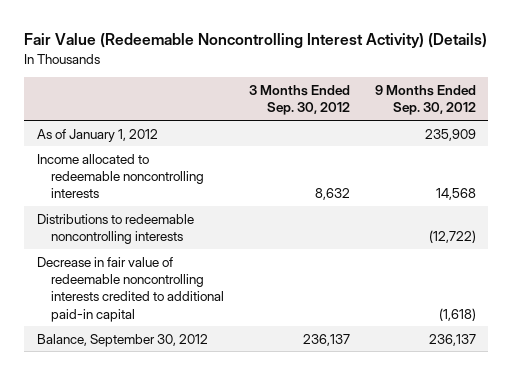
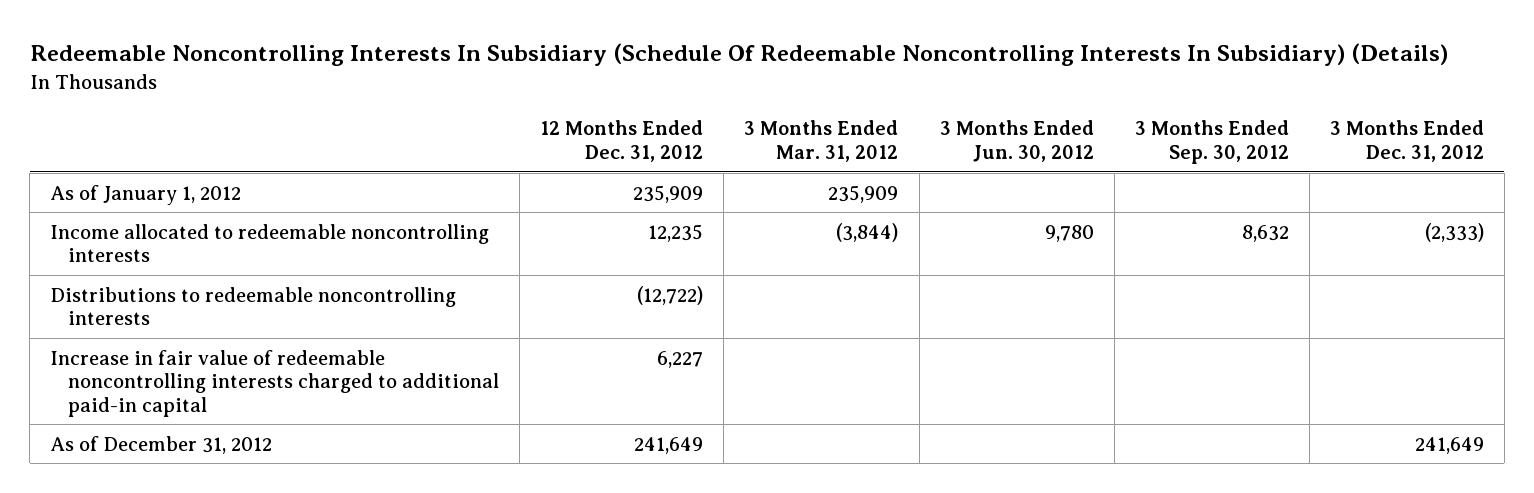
[24,33,488,49] Fair Value (Redeemable Noncontrolling Interest Activity) (Details) -> [29,43,1448,67] Redeemable Noncontrolling Interests In Subsidiary (Schedule Of Redeemable Noncontrolling Interests In Subsidiary) (Details)
[374,85,476,116] 9 Months Ended Sep. 30, 2012 -> none
none -> [540,120,704,162] 12 Months Ended Dec. 31, 2012
none -> [744,120,899,162] 3 Months Ended Mar. 31, 2012
none -> [939,120,1094,162] 3 Months Ended Jun. 30, 2012
none -> [1329,120,1484,162] 3 Months Ended Dec. 31, 2012
[36,333,208,347] Balance, September 30, 2012 -> none
[36,256,225,322] Decrease in fair value of redeemable noncontrolling interests credited to additional paid-in capital -> [50,349,500,417] Increase in fair value of redeemable noncontrolling interests charged to additional paid-in capital
none -> [50,435,273,454] As of December 31, 2012

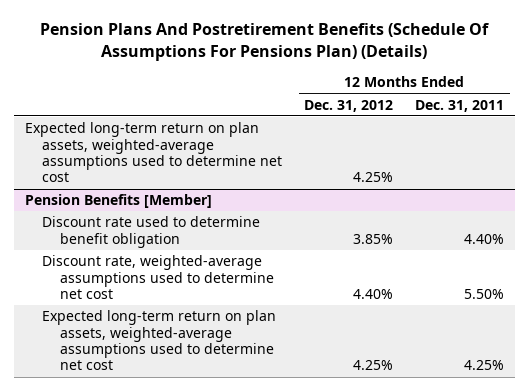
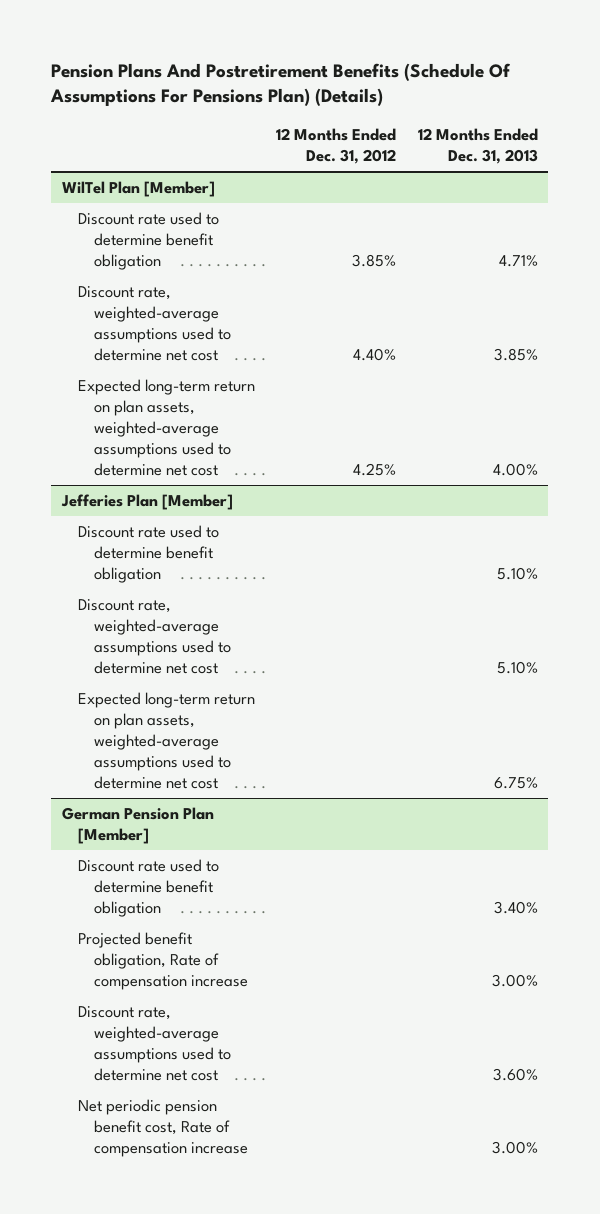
[415,99,505,112] Dec. 31, 2011 -> none
none -> [417,127,538,164] 12 Months Ended Dec. 31, 2013
[24,122,283,183] Expected long-term return on plan assets, weighted-average assumptions used to determine net cost -> none
[24,194,212,209] Pension Benefits [Member] -> [62,180,216,197] WilTel Plan [Member]
none -> [61,493,234,510] Jefferies Plan [Member]
none -> [78,524,220,584] Discount rate used to determine benefit obligation
none -> [78,598,232,675] Discount rate, weighted-average assumptions used to determine net cost
none -> [78,691,256,790] Expected long-term return on plan assets, weighted-average assumptions used to determine net cost
none -> [62,806,215,845] German Pension Plan [Member]
none -> [78,858,220,918] Discount rate used to determine benefit obligation
none -> [78,931,249,991] Projected benefit obligation, Rate of compensation increase
none -> [78,1005,232,1082] Discount rate, weighted-average assumptions used to determine net cost
none -> [78,1098,249,1158] Net periodic pension benefit cost, Rate of compensation increase

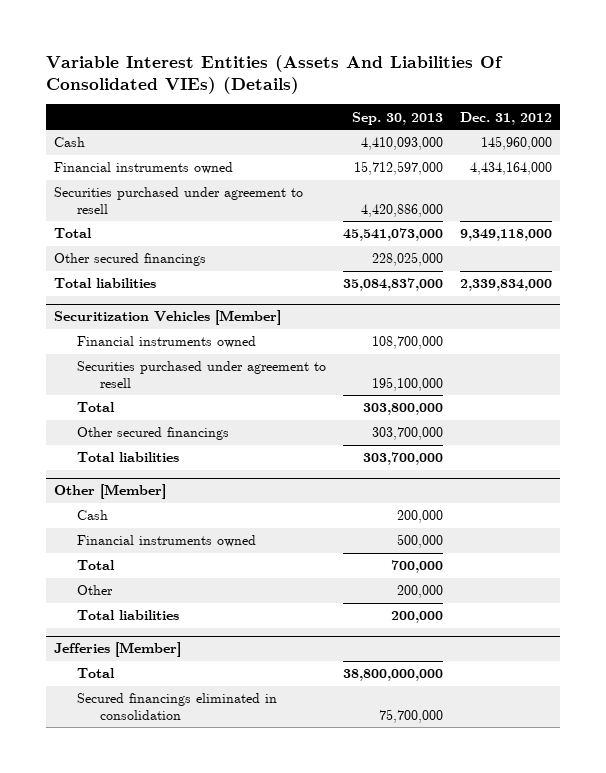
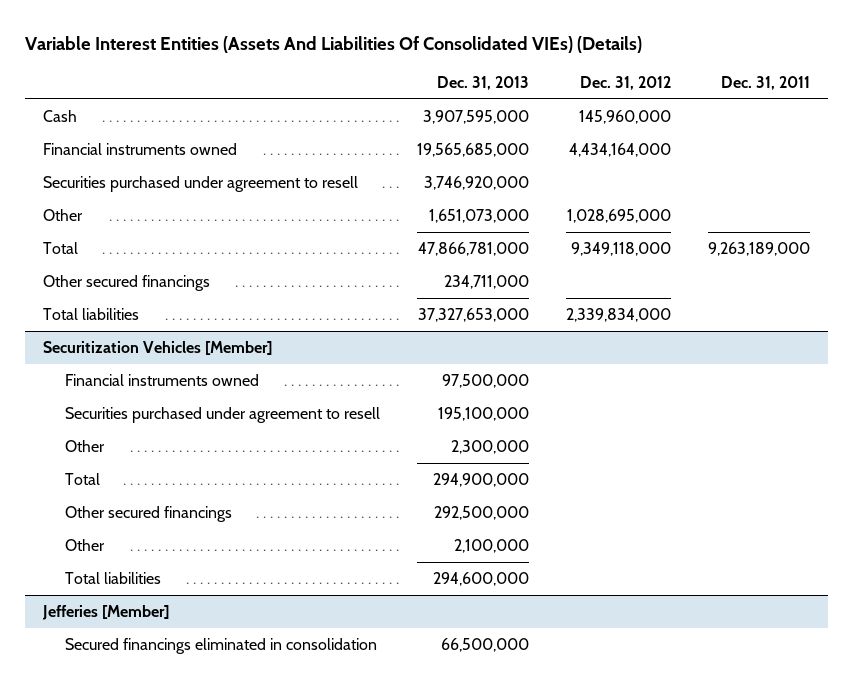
[351,111,443,125] Sep. 30, 2013 -> none
none -> [436,76,529,91] Dec. 31, 2013
none -> [720,76,810,91] Dec. 31, 2011
none -> [42,208,83,221] Other
none -> [65,439,106,452] Other
none -> [65,538,106,551] Other
[54,484,167,500] Other [Member] -> none
[77,510,109,521] Cash -> none
[77,535,257,548] Financial instruments owned -> none
[77,560,116,571] Total -> none
[77,585,114,596] Other -> none
[77,610,180,621] Total liabilities -> none
[77,668,116,679] Total -> none

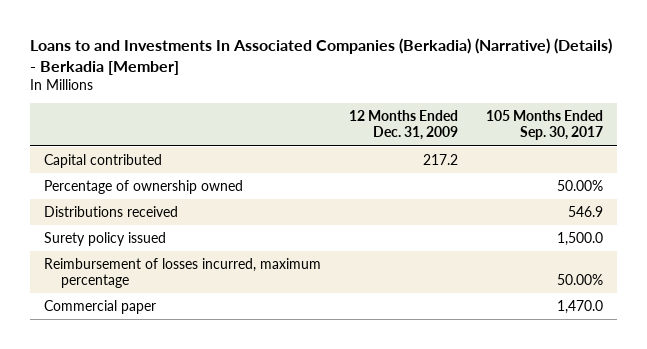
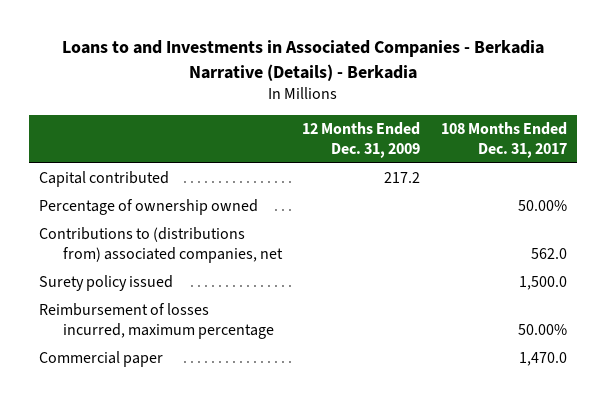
[29,37,612,75] Loans to and Investments In Associated Companies (Berkadia) (Narrative) (Details) - Berkadia [Member] -> [62,40,545,81] Loans to and Investments in Associated Companies - Berkadia Narrative (Details) - Berkadia
[486,110,604,141] 105 Months Ended Sep. 30, 2017 -> none
none -> [441,122,568,159] 108 Months Ended Dec. 31, 2017
[43,206,178,218] Distributions received -> [39,226,283,264] Contributions to (distributions from) associated companies, net

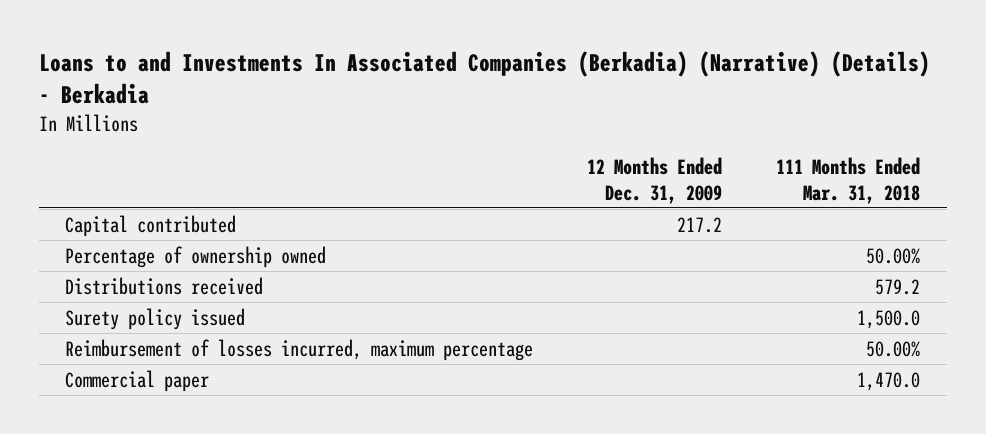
[62,40,545,81] Loans to and Investments in Associated Companies - Berkadia Narrative (Details) - Berkadia -> [38,50,930,104] Loans to and Investments In Associated Companies (Berkadia) (Narrative) (Details) - Berkadia
[441,122,568,159] 108 Months Ended Dec. 31, 2017 -> none
none -> [776,157,921,204] 111 Months Ended Mar. 31, 2018
[39,226,283,264] Contributions to (distributions from) associated companies, net -> [65,276,264,295] Distributions received

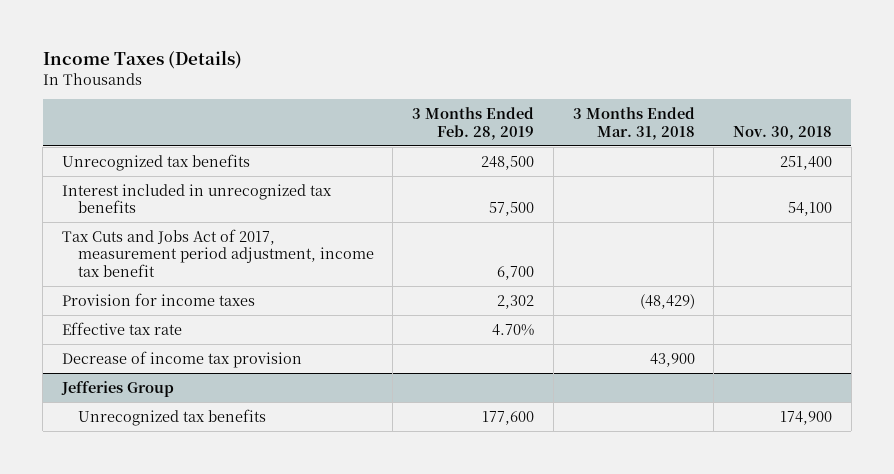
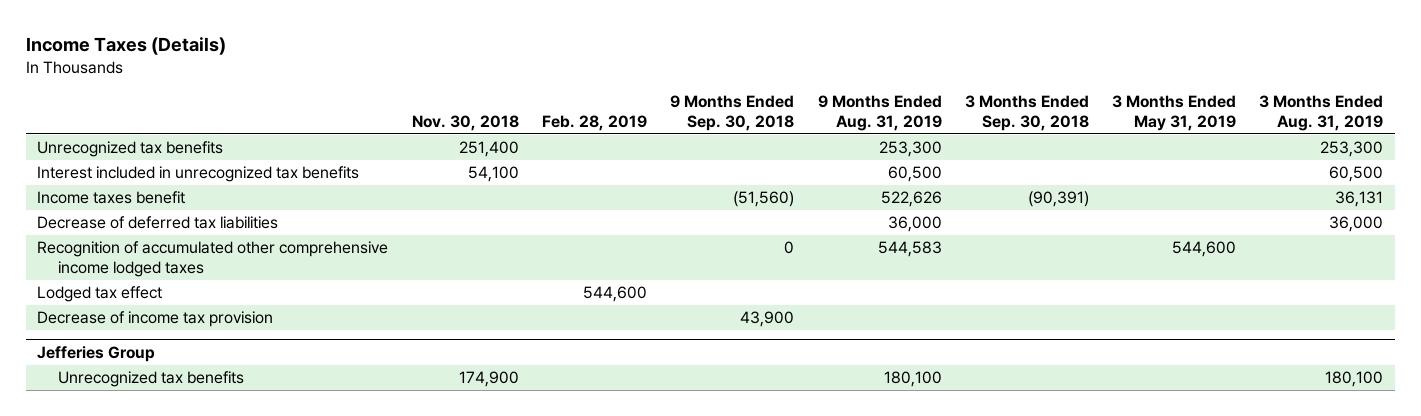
[412,107,535,140] 3 Months Ended Feb. 28, 2019 -> none
[572,107,695,140] 3 Months Ended Mar. 31, 2018 -> none
none -> [541,114,647,131] Feb. 28, 2019
none -> [670,95,795,131] 9 Months Ended Sep. 30, 2018
none -> [817,95,942,131] 9 Months Ended Aug. 31, 2019
none -> [964,95,1089,131] 3 Months Ended Sep. 30, 2018
none -> [1112,95,1237,131] 3 Months Ended May 31, 2019
none -> [1259,95,1384,131] 3 Months Ended Aug. 31, 2019
[61,228,374,278] Tax Cuts and Jobs Act of 2017, measurement period adjustment, income tax benefit -> none
[61,321,182,335] Effective tax rate -> none
[61,292,255,306] Provision for income taxes -> [37,191,186,205] Income taxes benefit
none -> [37,216,279,230] Decrease of deferred tax liabilities
none -> [37,241,389,277] Recognition of accumulated other comprehensive income lodged taxes
none -> [37,286,163,303] Lodged tax effect

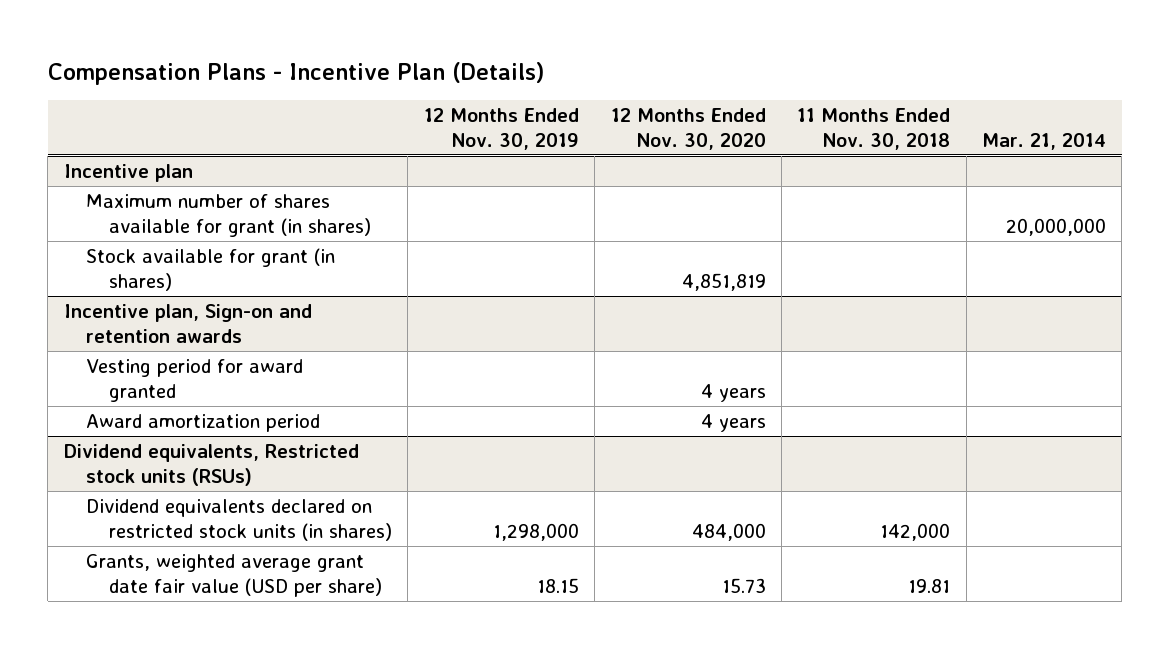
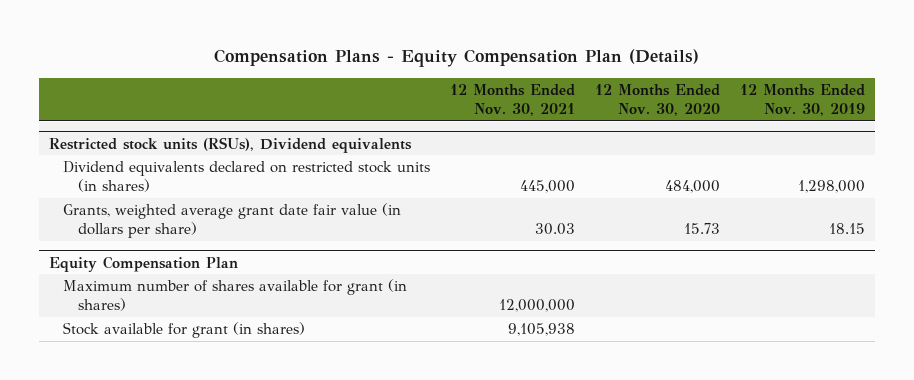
[47,61,544,85] Compensation Plans - Incentive Plan (Details) -> [213,49,699,68] Compensation Plans - Equity Compensation Plan (Details)
[797,108,951,150] 11 Months Ended Nov. 30, 2018 -> none
[982,132,1107,150] Mar. 21, 2014 -> none
none -> [450,83,576,116] 12 Months Ended Nov. 30, 2021
[63,164,193,183] Incentive plan -> none
[86,194,371,237] Maximum number of shares available for grant (in shares) -> none
[86,248,336,291] Stock available for grant (in shares) -> none
[63,304,312,343] Incentive plan, Sign-on and retention awards -> none
[86,359,304,402] Vesting period for award granted -> none
[86,414,321,433] Award amortization period -> none
[63,444,359,486] Dividend equivalents, Restricted stock units (RSUs) -> [48,136,412,153] Restricted stock units (RSUs), Dividend equivalents
[86,554,382,597] Grants, weighted average grant date fair value (USD per share) -> [63,203,402,239] Grants, weighted average grant date fair value (in dollars per share)
none -> [48,255,238,272] Equity Compensation Plan
none -> [63,279,408,312] Maximum number of shares available for grant (in shares)
none -> [63,322,306,339] Stock available for grant (in shares)

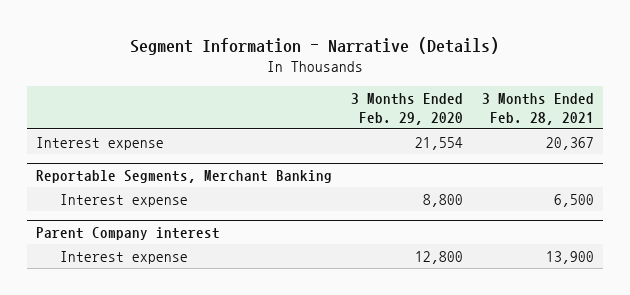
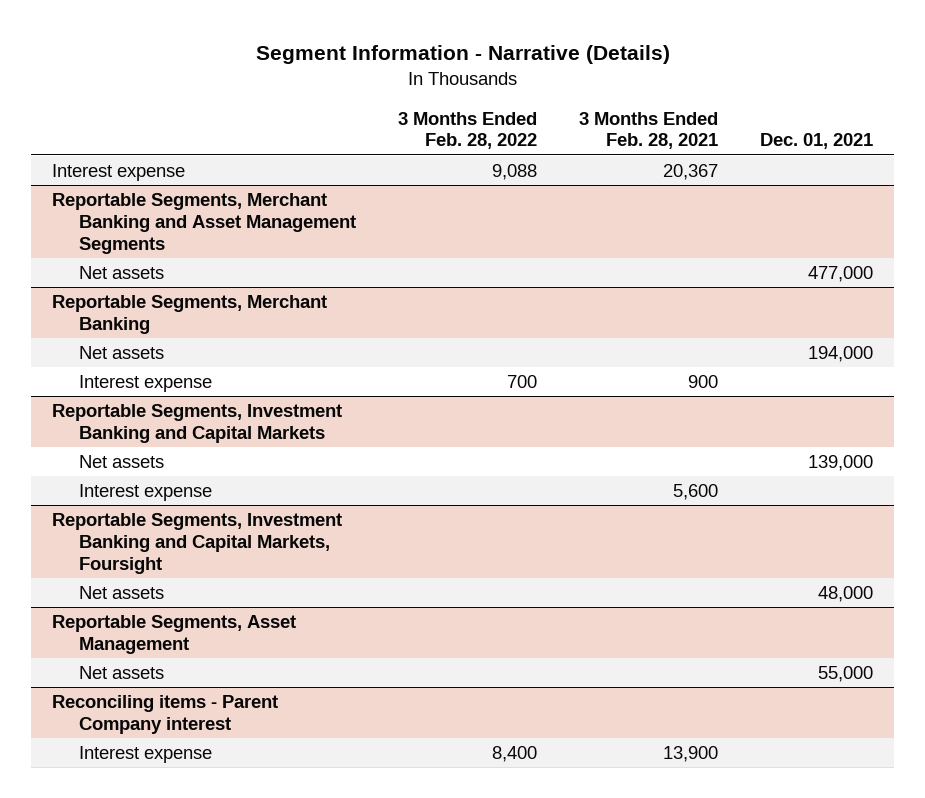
[351,92,464,125] 3 Months Ended Feb. 29, 2020 -> none
none -> [397,111,537,150] 3 Months Ended Feb. 28, 2022
none -> [759,133,873,150] Dec. 01, 2021
none -> [52,193,357,254] Reportable Segments, Merchant Banking and Asset Management Segments
none -> [79,266,165,280] Net assets
none -> [79,346,165,360] Net assets
[554,193,595,207] 6,500 -> [687,375,718,389] 900
none -> [52,404,343,443] Reportable Segments, Investment Banking and Capital Markets
none -> [79,455,165,469] Net assets
none -> [79,484,213,502] Interest expense
none -> [52,513,343,574] Reportable Segments, Investment Banking and Capital Markets, Foursight
none -> [79,586,165,600] Net assets
none -> [52,615,297,654] Reportable Segments, Asset Management
none -> [79,666,165,680] Net assets
[36,227,221,241] Parent Company interest -> [52,695,279,734] Reconciling items - Parent Company interest

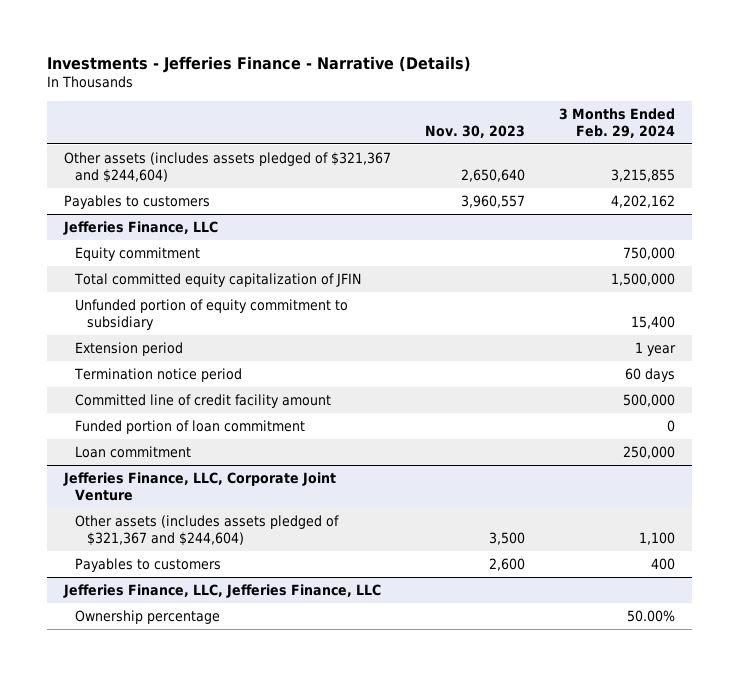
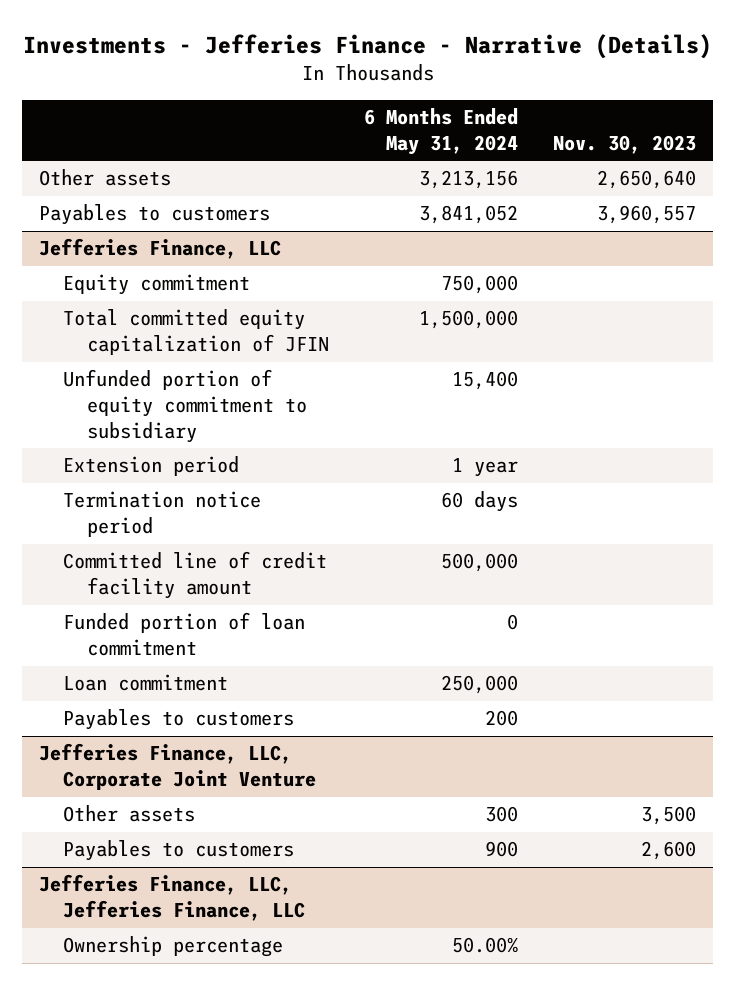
[558,107,675,139] 3 Months Ended Feb. 29, 2024 -> none
none -> [364,108,519,156] 6 Months Ended May 31, 2024
[64,151,392,184] Other assets (includes assets pledged of $321,367 and $244,604) -> [39,169,172,187] Other assets
none -> [63,709,295,731] Payables to customers
[75,514,340,547] Other assets (includes assets pledged of $321,367 and $244,604) -> [63,805,196,823] Other assets

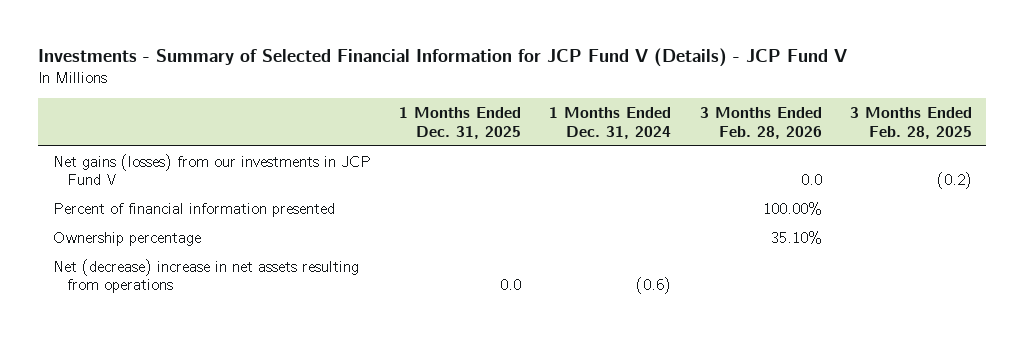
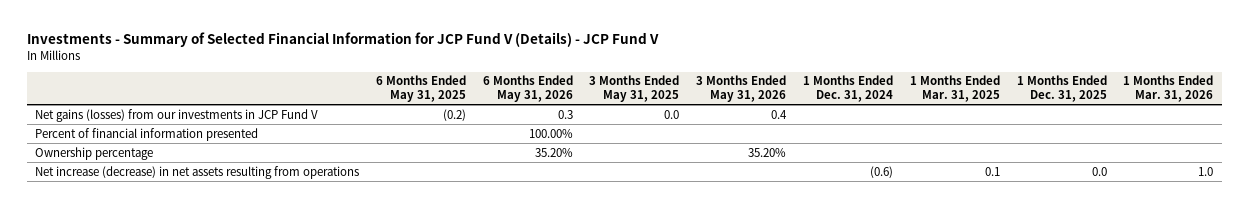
[699,107,822,139] 3 Months Ended Feb. 28, 2026 -> none
[850,107,973,139] 3 Months Ended Feb. 28, 2025 -> none
none -> [375,75,466,102] 6 Months Ended May 31, 2025
none -> [482,75,573,102] 6 Months Ended May 31, 2026
none -> [589,75,680,102] 3 Months Ended May 31, 2025
none -> [696,75,787,102] 3 Months Ended May 31, 2026
none -> [909,75,1000,102] 1 Months Ended Mar. 31, 2025
none -> [1123,75,1214,102] 1 Months Ended Mar. 31, 2026
[52,258,359,294] Net (decrease) increase in net assets resulting from operations -> [34,165,359,179] Net increase (decrease) in net assets resulting from operations

